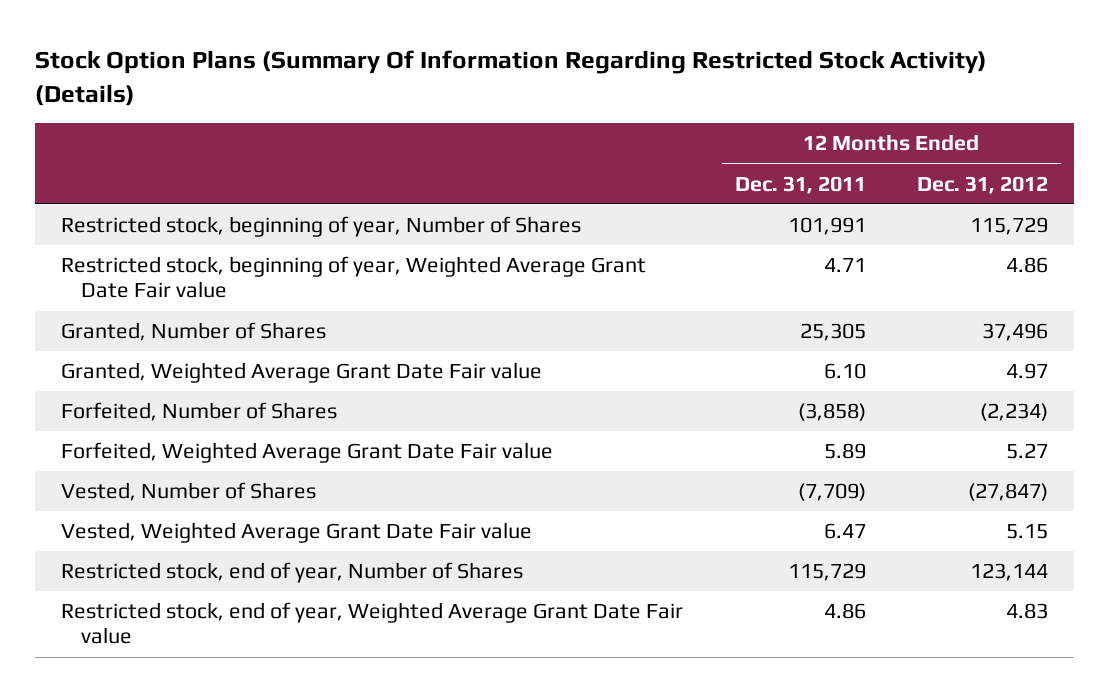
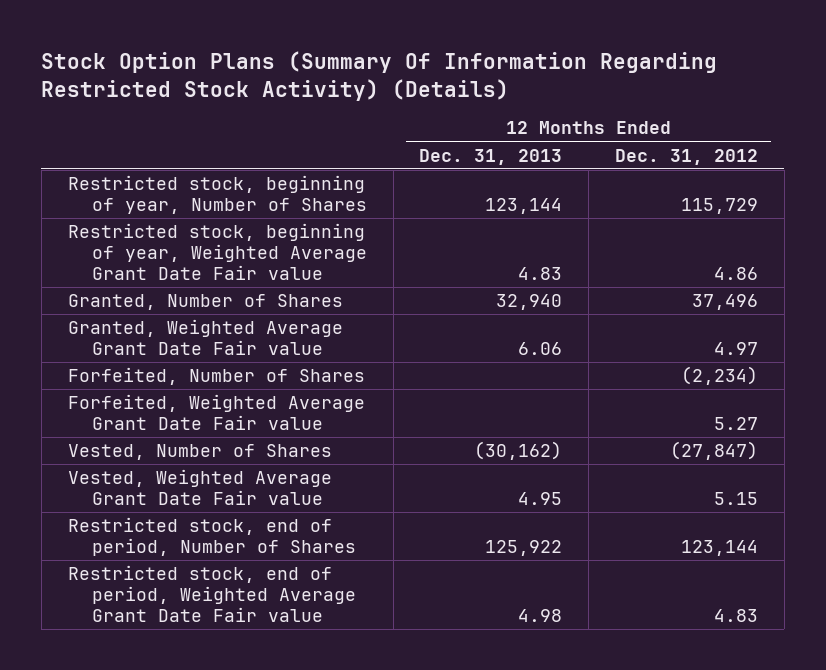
[734,175,866,194] Dec. 31, 2011 -> none
none -> [419,148,563,165] Dec. 31, 2013
[61,562,524,584] Restricted stock, end of year, Number of Shares -> [67,517,356,557] Restricted stock, end of period, Number of Shares
[61,602,684,645] Restricted stock, end of year, Weighted Average Grant Date Fair value -> [67,565,356,622] Restricted stock, end of period, Weighted Average Grant Date Fair value

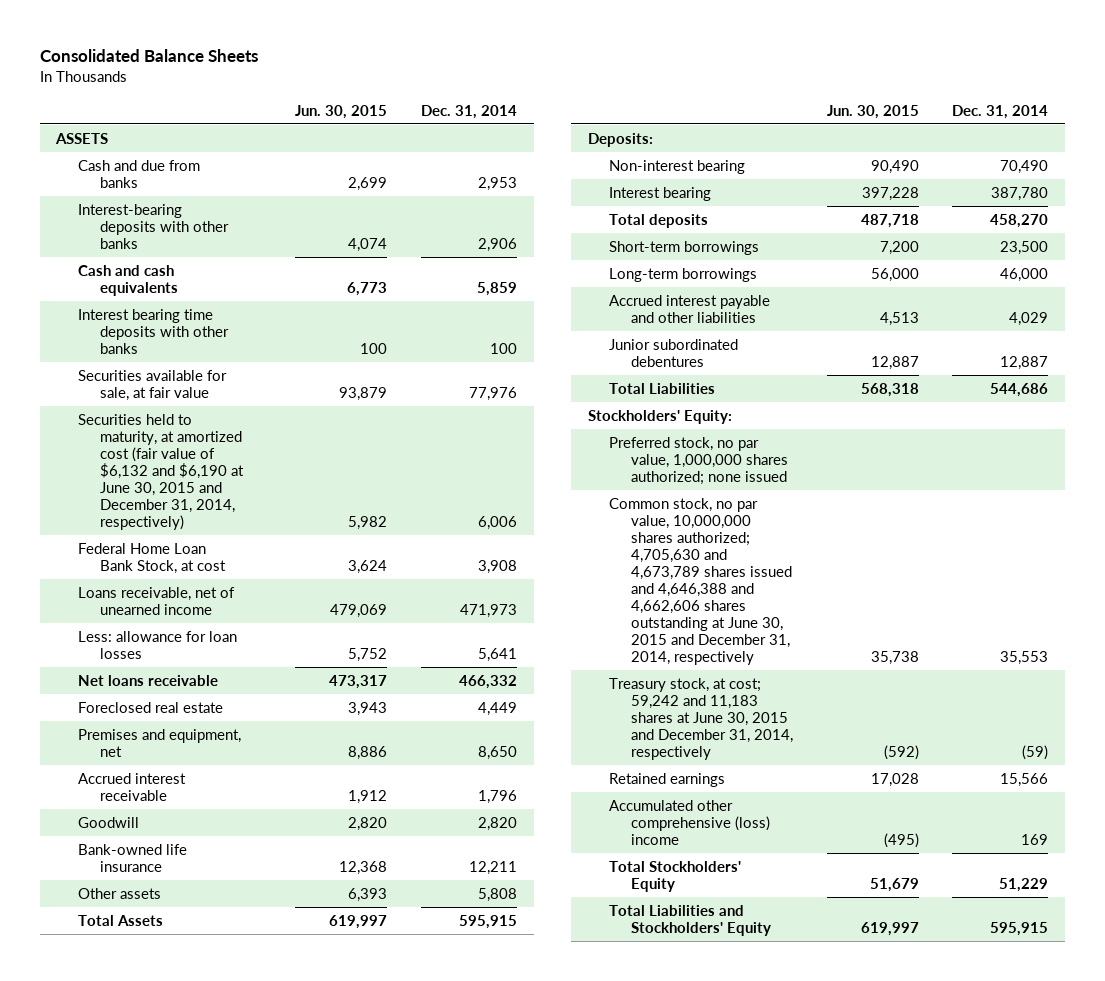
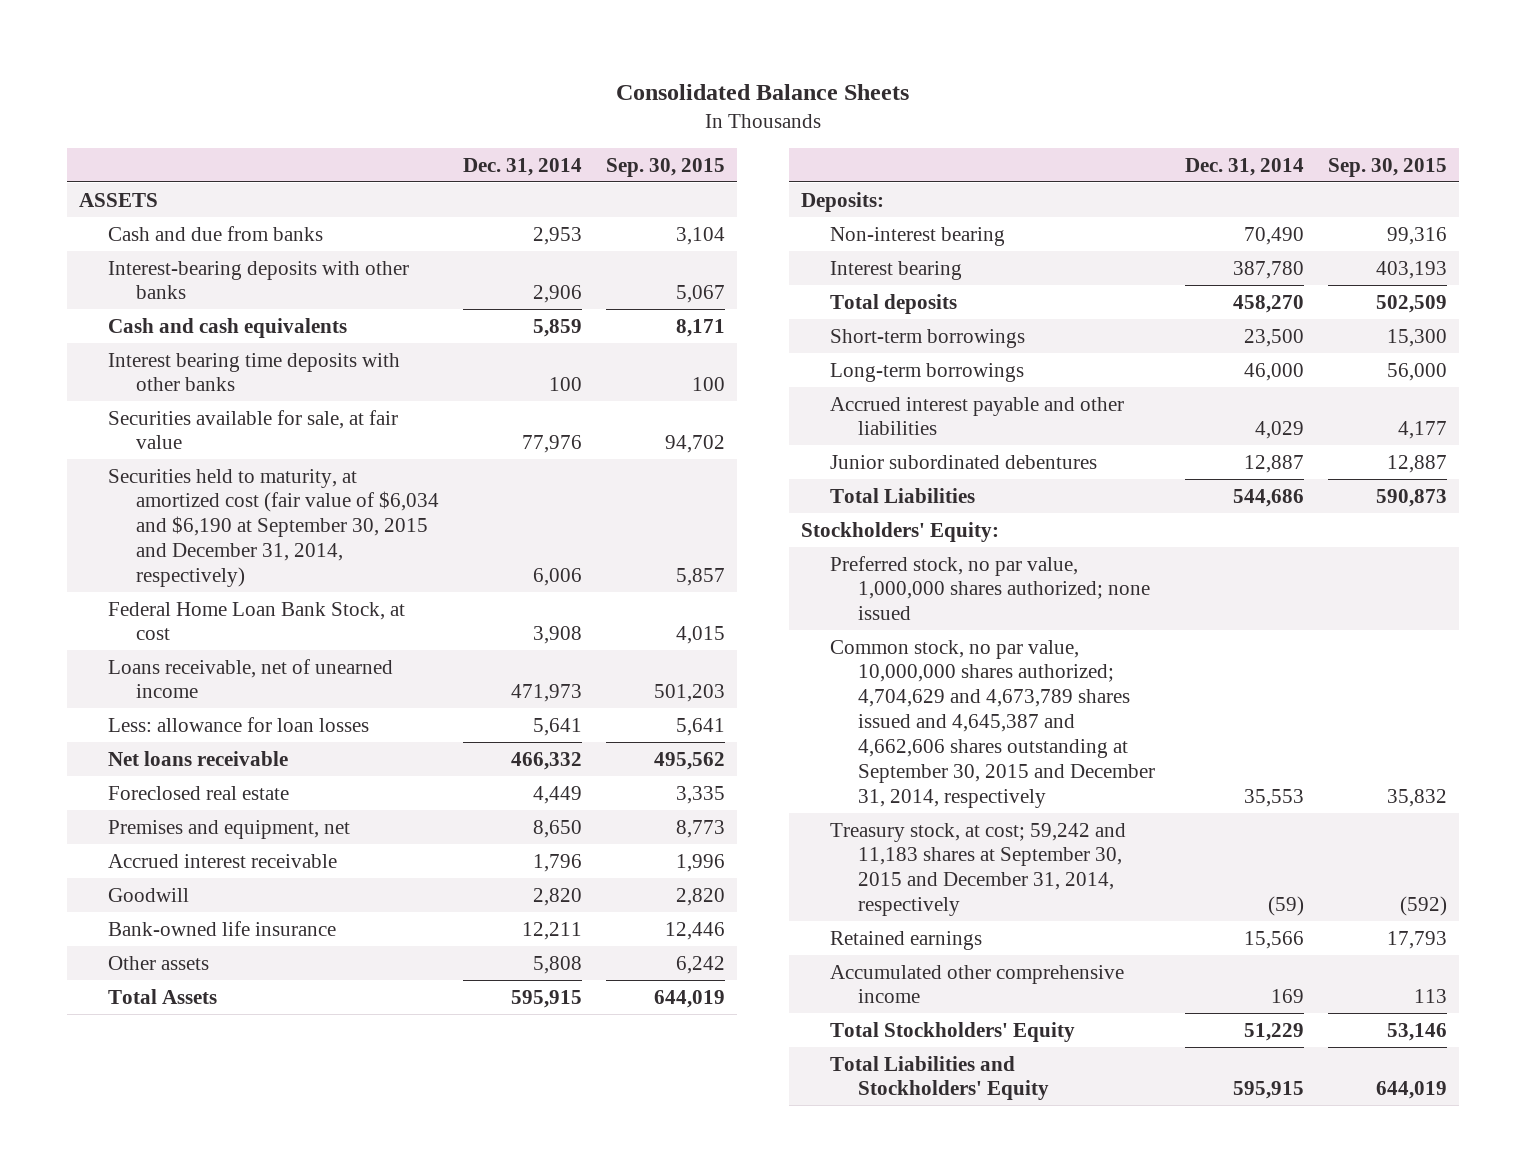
[295,104,388,119] Jun. 30, 2015 -> none
none -> [606,157,726,177] Sep. 30, 2015
[78,413,244,530] Securities held to maturity, at amortized cost (fair value of $6,132 and $6,190 at June 30, 2015 and December 31, 2014, respectively) -> [107,468,440,588] Securities held to maturity, at amortized cost (fair value of $6,034 and $6,190 at September 30, 2015 and December 31, 2014, respectively)
[609,497,792,665] Common stock, no par value, 10,000,000 shares authorized; 4,705,630 and 4,673,789 shares issued and 4,646,388 and 4,662,606 shares outstanding at June 30, 2015 and December 31, 2014, respectively -> [829,639,1156,808] Common stock, no par value, 10,000,000 shares authorized; 4,704,629 and 4,673,789 shares issued and 4,645,387 and 4,662,606 shares outstanding at September 30, 2015 and December 31, 2014, respectively
[609,677,793,760] Treasury stock, at cost; 59,242 and 11,183 shares at June 30, 2015 and December 31, 2014, respectively -> [829,822,1126,917] Treasury stock, at cost; 59,242 and 11,183 shares at September 30, 2015 and December 31, 2014, respectively
[609,799,770,845] Accumulated other comprehensive (loss) income -> [829,964,1124,1004] Accumulated other comprehensive income

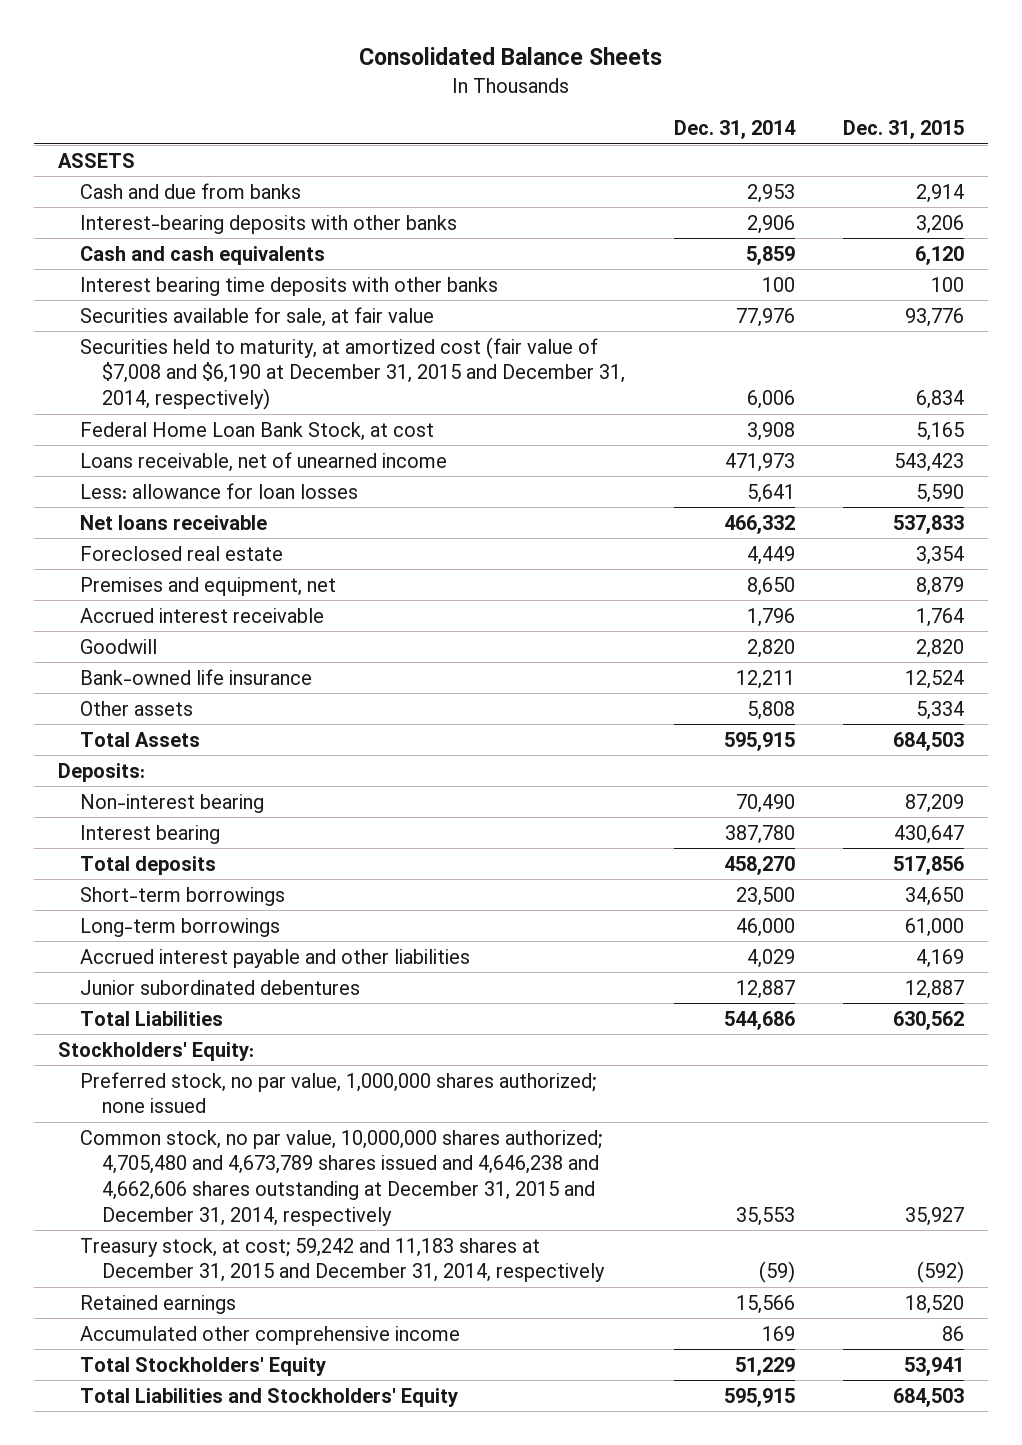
[606,157,726,177] Sep. 30, 2015 -> none
none -> [843,120,965,140] Dec. 31, 2015
[107,468,440,588] Securities held to maturity, at amortized cost (fair value of $6,034 and $6,190 at September 30, 2015 and December 31, 2014, respectively) -> [80,336,625,411] Securities held to maturity, at amortized cost (fair value of $7,008 and $6,190 at December 31, 2015 and December 31, 2014, respectively)
[829,639,1156,808] Common stock, no par value, 10,000,000 shares authorized; 4,704,629 and 4,673,789 shares issued and 4,645,387 and 4,662,606 shares outstanding at September 30, 2015 and December 31, 2014, respectively -> [80,1129,603,1227] Common stock, no par value, 10,000,000 shares authorized; 4,705,480 and 4,673,789 shares issued and 4,646,238 and 4,662,606 shares outstanding at December 31, 2015 and December 31, 2014, respectively
[829,822,1126,917] Treasury stock, at cost; 59,242 and 11,183 shares at September 30, 2015 and December 31, 2014, respectively -> [80,1237,605,1283] Treasury stock, at cost; 59,242 and 11,183 shares at December 31, 2015 and December 31, 2014, respectively

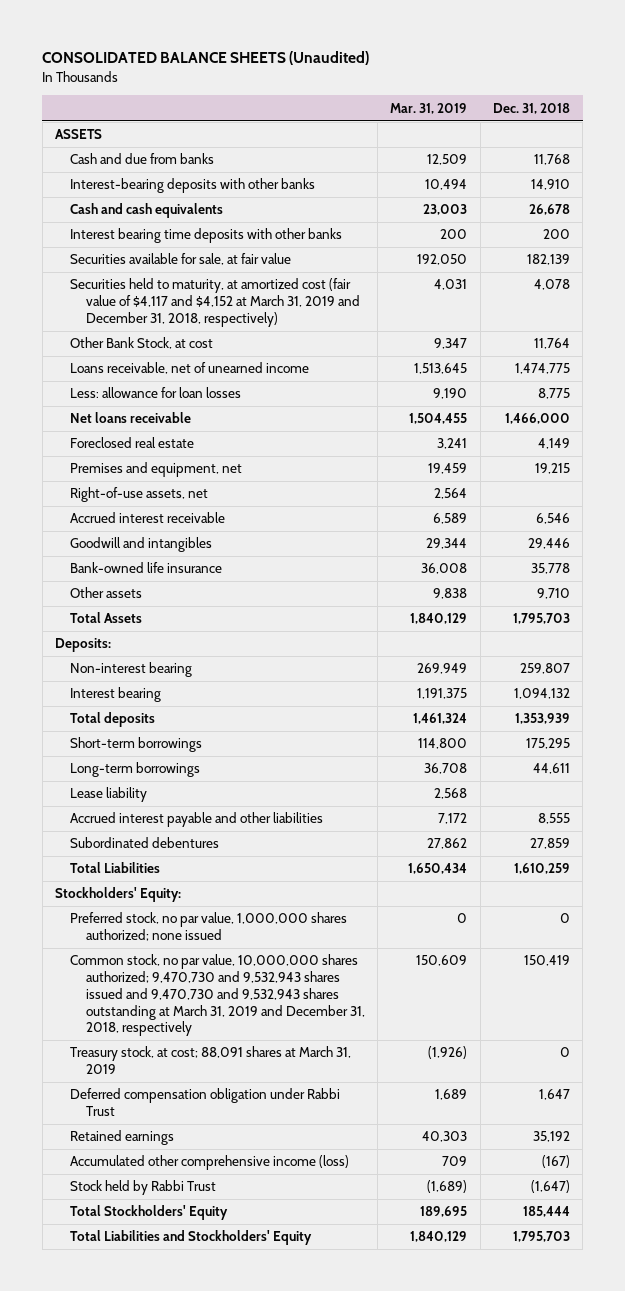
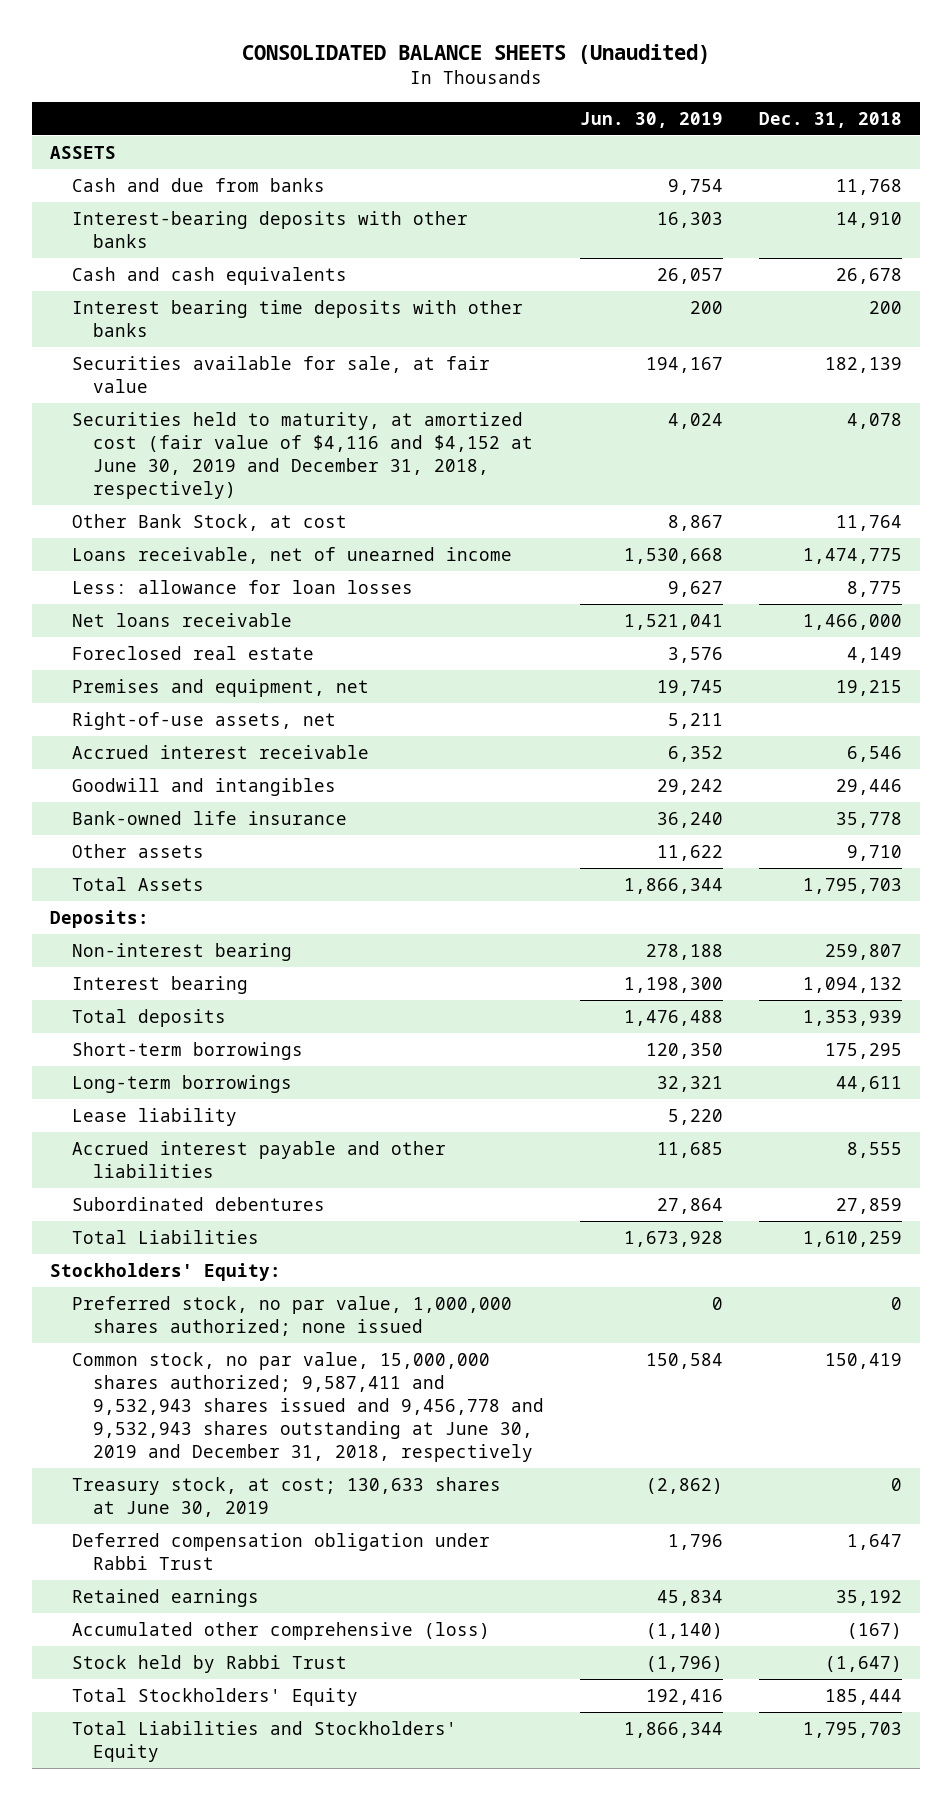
[390,102,468,114] Mar. 31, 2019 -> none
none -> [580,111,724,128] Jun. 30, 2019
[70,278,360,327] Securities held to maturity, at amortized cost (fair value of $4,117 and $4,152 at March 31, 2019 and December 31, 2018, respectively) -> [71,412,534,499] Securities held to maturity, at amortized cost (fair value of $4,116 and $4,152 at June 30, 2019 and December 31, 2018, respectively)
[70,954,365,1037] Common stock, no par value, 10,000,000 shares authorized; 9,470,730 and 9,532,943 shares issued and 9,470,730 and 9,532,943 shares outstanding at March 31, 2019 and December 31, 2018, respectively -> [71,1352,545,1462] Common stock, no par value, 15,000,000 shares authorized; 9,587,411 and 9,532,943 shares issued and 9,456,778 and 9,532,943 shares outstanding at June 30, 2019 and December 31, 2018, respectively
[70,1046,352,1075] Treasury stock, at cost; 88,091 shares at March 31, 2019 -> [71,1477,501,1517] Treasury stock, at cost; 130,633 shares at June 30, 2019
[70,1155,350,1171] Accumulated other comprehensive income (loss) -> [71,1622,490,1641] Accumulated other comprehensive (loss)

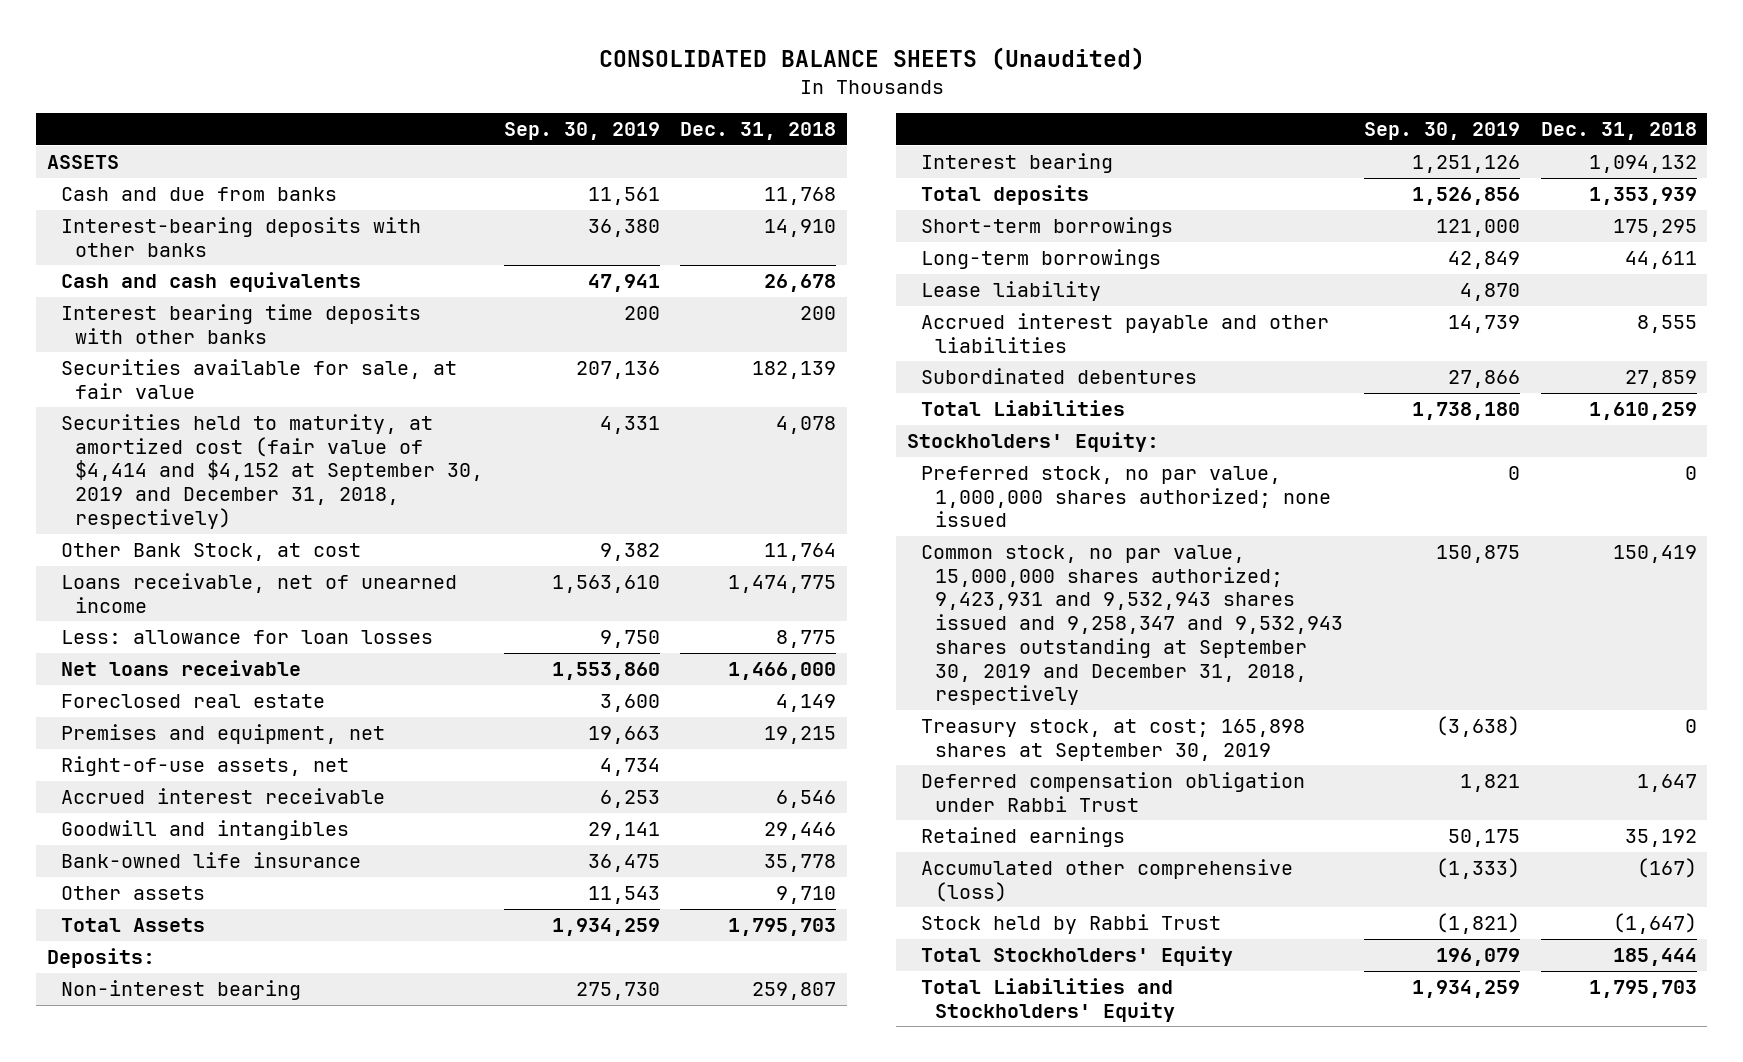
[580,111,724,128] Jun. 30, 2019 -> none
none -> [503,122,660,141] Sep. 30, 2019
[71,412,534,499] Securities held to maturity, at amortized cost (fair value of $4,116 and $4,152 at June 30, 2019 and December 31, 2018, respectively) -> [60,413,483,529] Securities held to maturity, at amortized cost (fair value of $4,414 and $4,152 at September 30, 2019 and December 31, 2018, respectively)
[71,1352,545,1462] Common stock, no par value, 15,000,000 shares authorized; 9,587,411 and 9,532,943 shares issued and 9,456,778 and 9,532,943 shares outstanding at June 30, 2019 and December 31, 2018, respectively -> [920,544,1344,706] Common stock, no par value, 15,000,000 shares authorized; 9,423,931 and 9,532,943 shares issued and 9,258,347 and 9,532,943 shares outstanding at September 30, 2019 and December 31, 2018, respectively
[71,1477,501,1517] Treasury stock, at cost; 130,633 shares at June 30, 2019 -> [920,718,1305,761] Treasury stock, at cost; 165,898 shares at September 30, 2019

